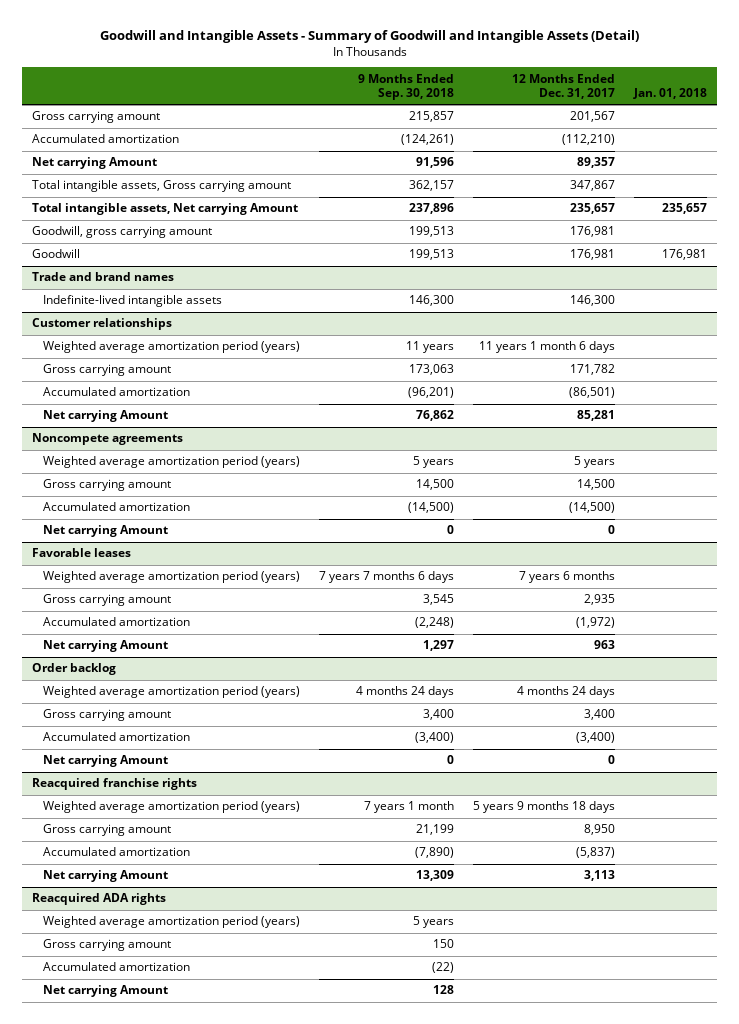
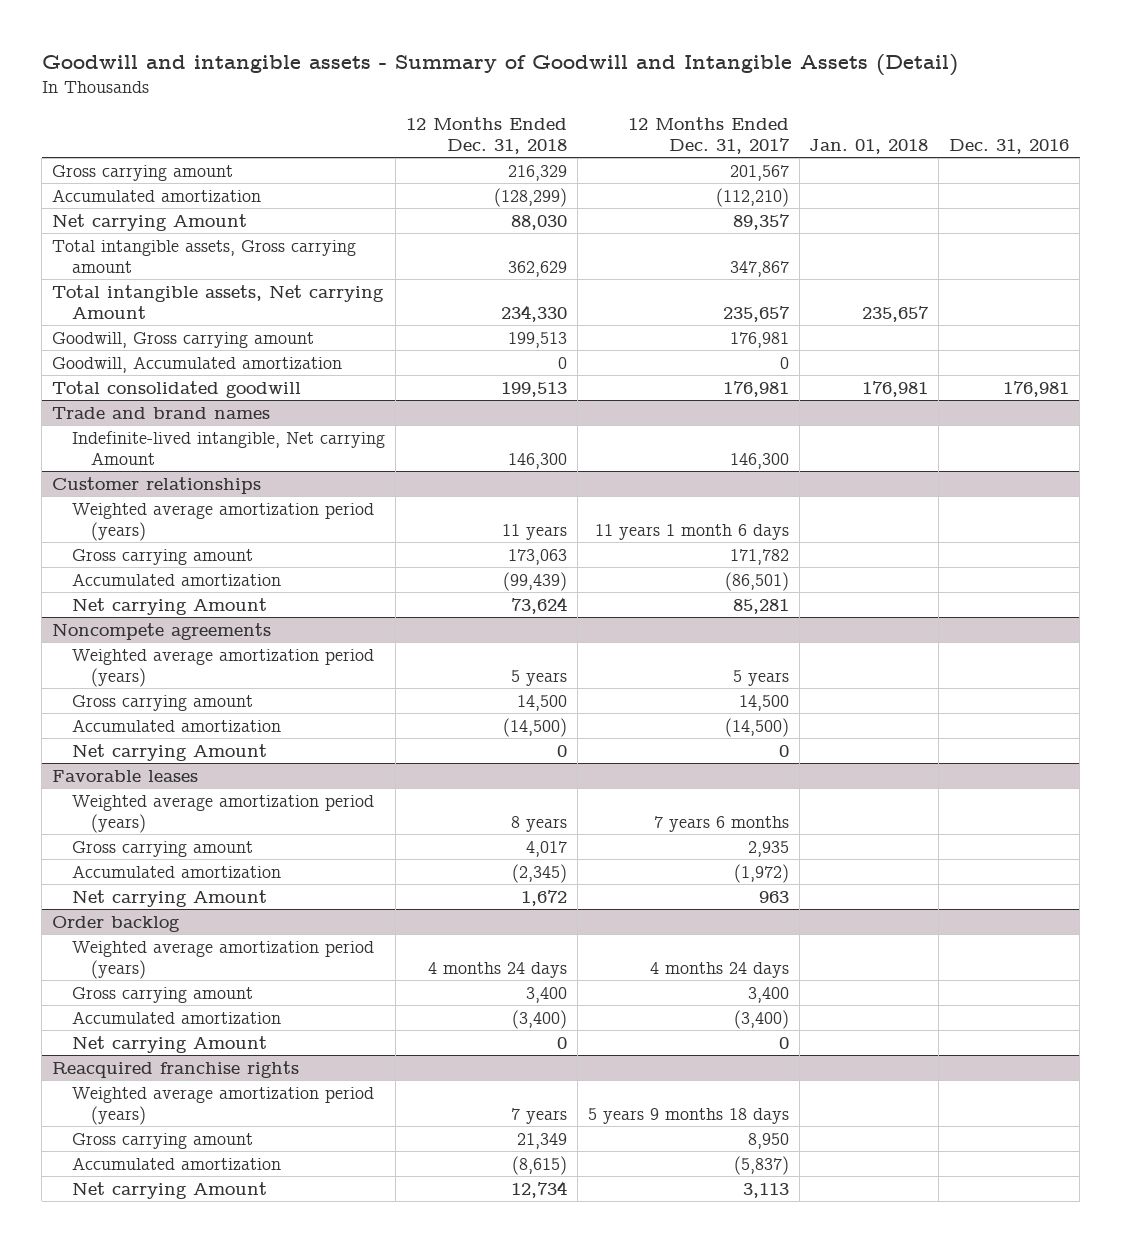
[99,30,639,44] Goodwill and Intangible Assets - Summary of Goodwill and Intangible Assets (Detail) -> [41,54,958,77] Goodwill and intangible assets - Summary of Goodwill and Intangible Assets (Detail)
[358,73,455,100] 9 Months Ended Sep. 30, 2018 -> none
none -> [405,116,567,154] 12 Months Ended Dec. 31, 2018
none -> [949,138,1070,154] Dec. 31, 2016
[32,226,213,239] Goodwill, gross carrying amount -> [52,331,315,348] Goodwill, Gross carrying amount
none -> [52,355,343,373] Goodwill, Accumulated amortization
[32,249,81,259] Goodwill -> [52,380,302,398] Total consolidated goodwill
[43,295,223,308] Indefinite-lived intangible assets -> [71,430,385,465] Indefinite-lived intangible, Net carrying Amount
[32,893,167,906] Reacquired ADA rights -> none
[43,916,301,929] Weighted average amortization period (years) -> none
[43,939,172,952] Gross carrying amount -> none
[43,962,191,972] Accumulated amortization -> none
[43,985,169,998] Net carrying Amount -> none

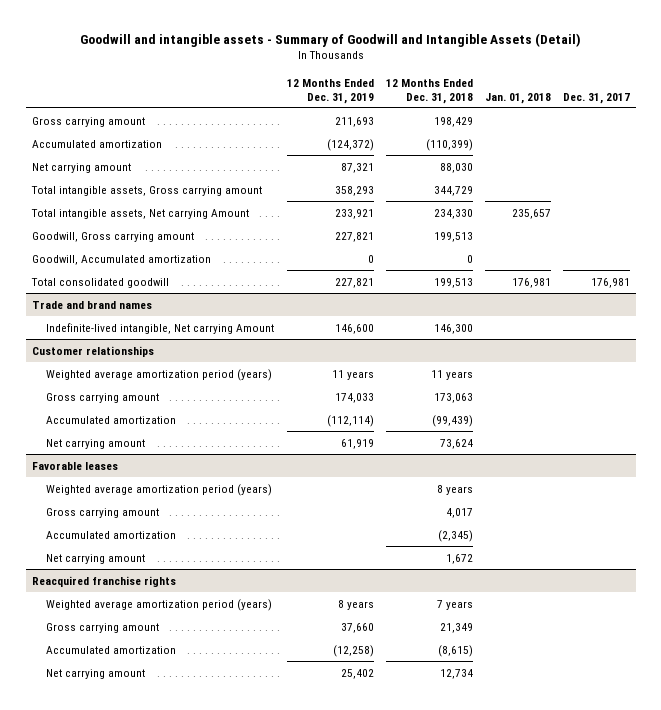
[627,116,790,154] 12 Months Ended Dec. 31, 2017 -> none
[949,138,1070,154] Dec. 31, 2016 -> none
none -> [286,78,374,104] 12 Months Ended Dec. 31, 2019
none -> [562,92,630,104] Dec. 31, 2017
[507,164,567,181] 216,329 -> [433,116,473,127] 198,429
[493,187,567,207] (128,299) -> [425,138,473,151] (110,399)
[52,213,248,231] Net carrying Amount -> [31,162,131,173] Net carrying amount
[507,260,567,277] 362,629 -> [433,185,473,196] 344,729
[52,622,272,640] Noncompete agreements -> none
[71,648,374,687] Weighted average amortization period (years) -> none
[71,694,253,711] Gross carrying amount -> none
[71,718,281,732] Accumulated amortization -> none
[71,743,267,761] Net carrying Amount -> none
[71,597,267,615] Net carrying Amount -> [46,438,146,449] Net carrying amount
[52,915,181,932] Order backlog -> none
[71,940,374,979] Weighted average amortization period (years) -> none
[71,986,253,1003] Gross carrying amount -> none
[71,1010,281,1024] Accumulated amortization -> none
[71,1035,267,1053] Net carrying Amount -> none
[71,889,267,907] Net carrying Amount -> [46,553,146,564] Net carrying amount
[71,1181,267,1199] Net carrying Amount -> [46,668,146,679] Net carrying amount

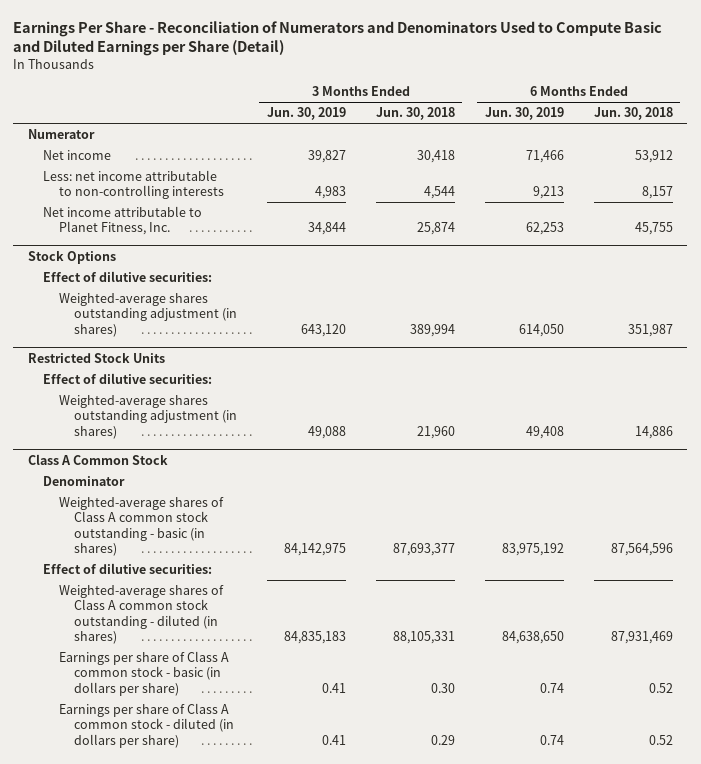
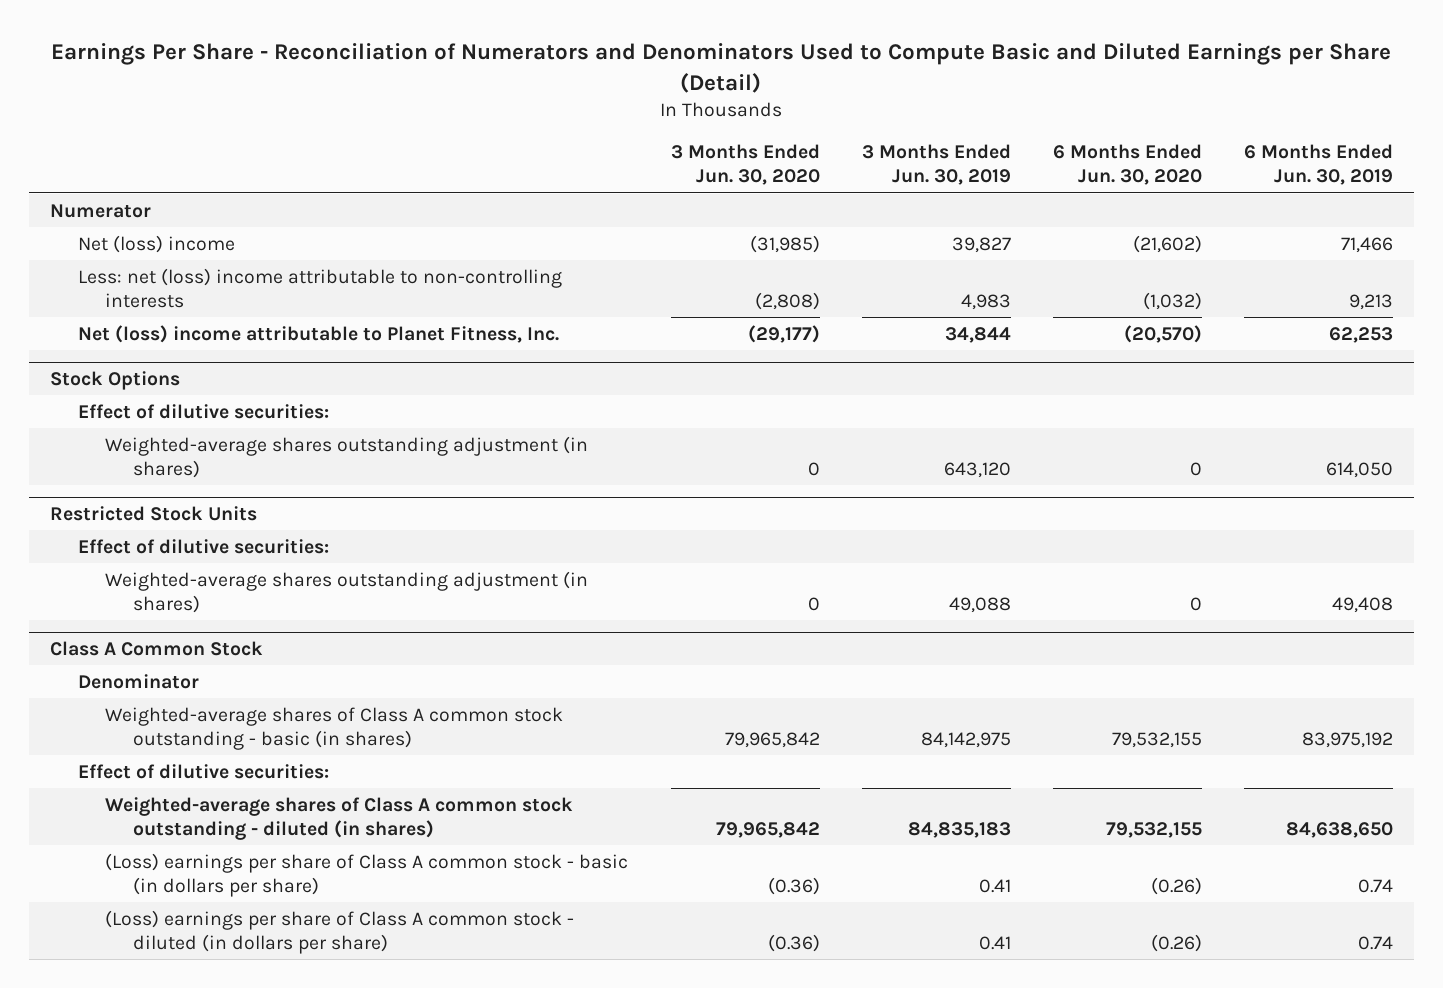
[375,107,455,121] Jun. 30, 2018 -> none
[593,107,673,121] Jun. 30, 2018 -> none
none -> [670,144,820,186] 3 Months Ended Jun. 30, 2020
none -> [1052,144,1202,186] 6 Months Ended Jun. 30, 2020
[43,149,112,160] Net income -> [77,234,235,253] Net (loss) income
[43,169,224,200] Less: net income attributable to non-controlling interests -> [77,267,562,308] Less: net (loss) income attributable to non-controlling interests
[43,205,203,236] Net income attributable to Planet Fitness, Inc. -> [77,324,559,343] Net (loss) income attributable to Planet Fitness, Inc.
[58,650,229,696] Earnings per share of Class A common stock - basic (in dollars per share) -> [105,852,629,897] (Loss) earnings per share of Class A common stock - basic (in dollars per share)
[58,702,234,748] Earnings per share of Class A common stock - diluted (in dollars per share) -> [105,909,575,954] (Loss) earnings per share of Class A common stock - diluted (in dollars per share)

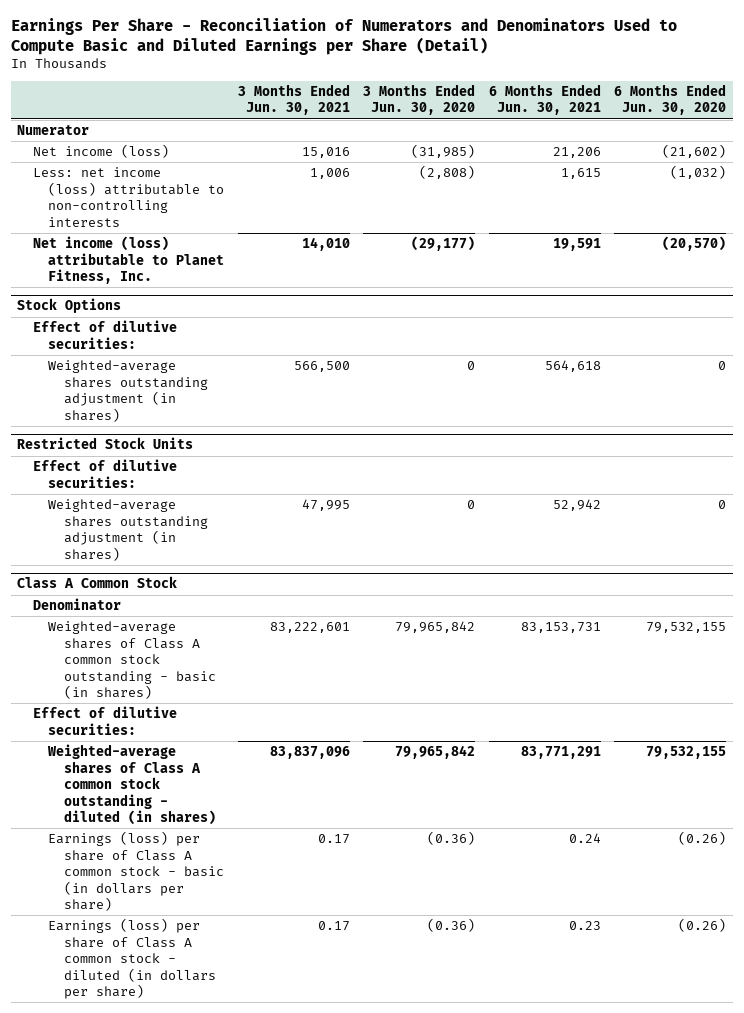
[861,144,1011,186] 3 Months Ended Jun. 30, 2019 -> none
[1244,144,1394,186] 6 Months Ended Jun. 30, 2019 -> none
none -> [237,83,350,116] 3 Months Ended Jun. 30, 2021
none -> [488,83,601,116] 6 Months Ended Jun. 30, 2021
[77,234,235,253] Net (loss) income -> [32,144,169,159] Net income (loss)
[77,267,562,308] Less: net (loss) income attributable to non-controlling interests -> [32,167,225,227] Less: net income (loss) attributable to non-controlling interests
[77,324,559,343] Net (loss) income attributable to Planet Fitness, Inc. -> [32,236,225,285] Net income (loss) attributable to Planet Fitness, Inc.
[105,852,629,897] (Loss) earnings per share of Class A common stock - basic (in dollars per share) -> [48,831,225,912] Earnings (loss) per share of Class A common stock - basic (in dollars per share)
[105,909,575,954] (Loss) earnings per share of Class A common stock - diluted (in dollars per share) -> [48,918,217,1000] Earnings (loss) per share of Class A common stock - diluted (in dollars per share)

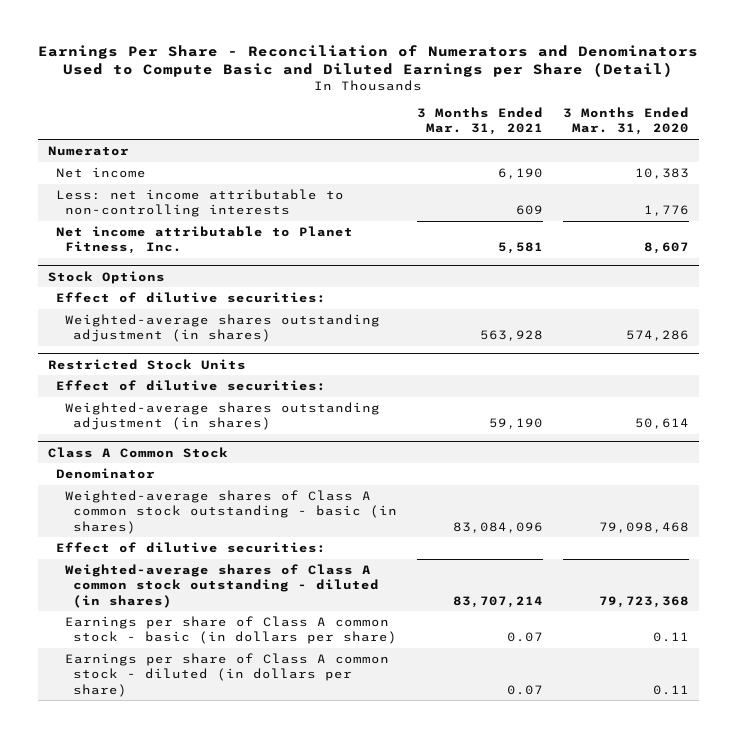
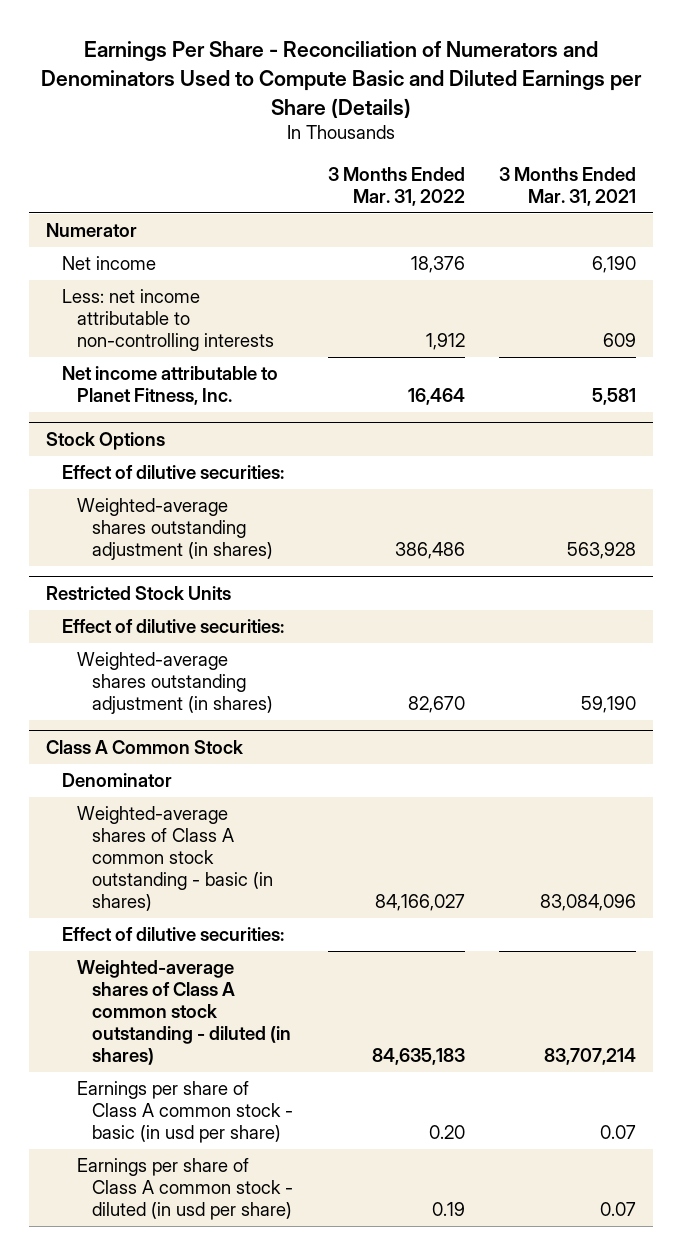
[38,44,699,78] Earnings Per Share - Reconciliation of Numerators and Denominators Used to Compute Basic and Diluted Earnings per Share (Detail) -> [41,41,643,118] Earnings Per Share - Reconciliation of Numerators and Denominators Used to Compute Basic and Diluted Earnings per Share (Details)
[563,106,690,136] 3 Months Ended Mar. 31, 2020 -> none
none -> [327,167,465,207] 3 Months Ended Mar. 31, 2022
[64,616,398,645] Earnings per share of Class A common stock - basic (in dollars per share) -> [76,1081,294,1143] Earnings per share of Class A common stock - basic (in usd per share)
[64,653,389,697] Earnings per share of Class A common stock - diluted (in dollars per share) -> [76,1158,294,1220] Earnings per share of Class A common stock - diluted (in usd per share)

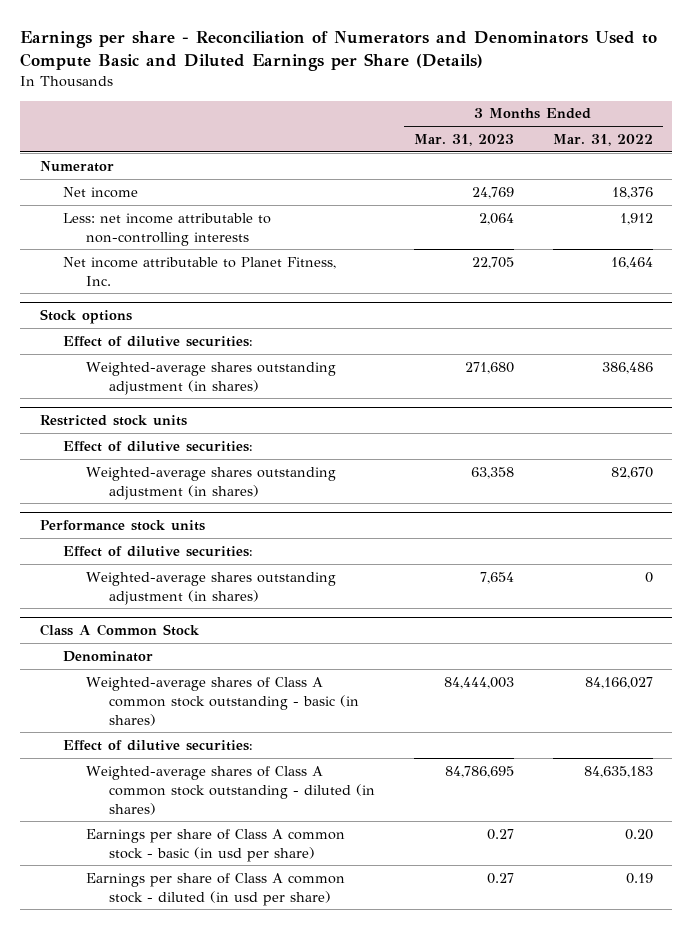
[41,41,643,118] Earnings Per Share - Reconciliation of Numerators and Denominators Used to Compute Basic and Diluted Earnings per Share (Details) -> [20,31,658,71] Earnings per share - Reconciliation of Numerators and Denominators Used to Compute Basic and Diluted Earnings per Share (Details)
[499,167,637,207] 3 Months Ended Mar. 31, 2021 -> none
none -> [413,133,514,146] Mar. 31, 2023
[46,432,166,451] Stock Options -> [39,309,132,325] Stock options
[46,586,232,601] Restricted Stock Units -> [39,415,187,427] Restricted stock units
none -> [39,520,205,532] Performance stock units
none -> [62,545,253,557] Effect of dilutive securities:
none -> [85,571,336,605] Weighted-average shares outstanding adjustment (in shares)

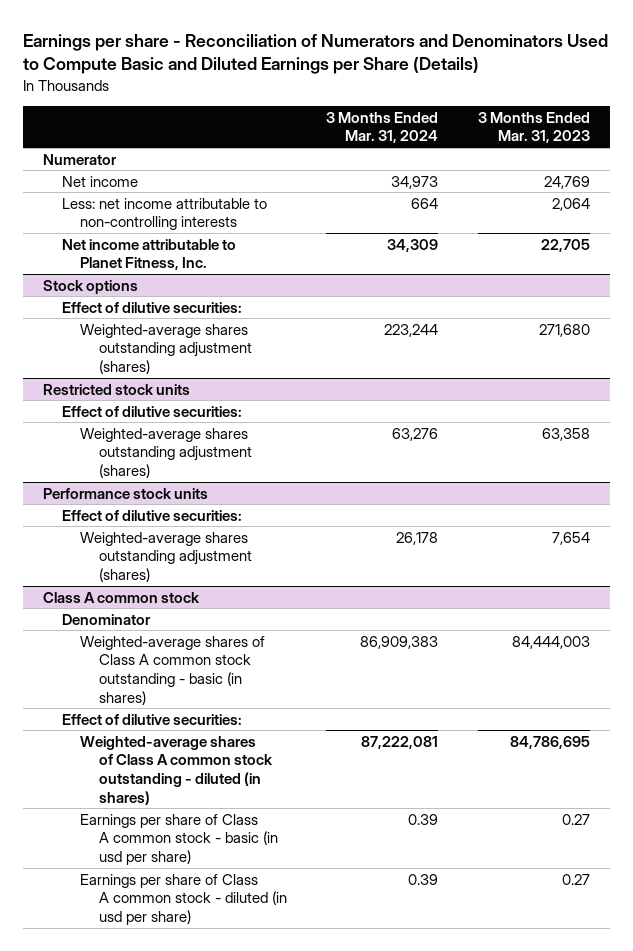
[552,133,653,146] Mar. 31, 2022 -> none
none -> [326,111,439,144] 3 Months Ended Mar. 31, 2024
[85,361,336,395] Weighted-average shares outstanding adjustment (in shares) -> [80,323,252,374] Weighted-average shares outstanding adjustment (shares)
[85,466,336,500] Weighted-average shares outstanding adjustment (in shares) -> [80,427,252,478] Weighted-average shares outstanding adjustment (shares)
[85,571,336,605] Weighted-average shares outstanding adjustment (in shares) -> [80,531,252,582] Weighted-average shares outstanding adjustment (shares)
[39,624,200,637] Class A Common Stock -> [43,591,201,603] Class A common stock

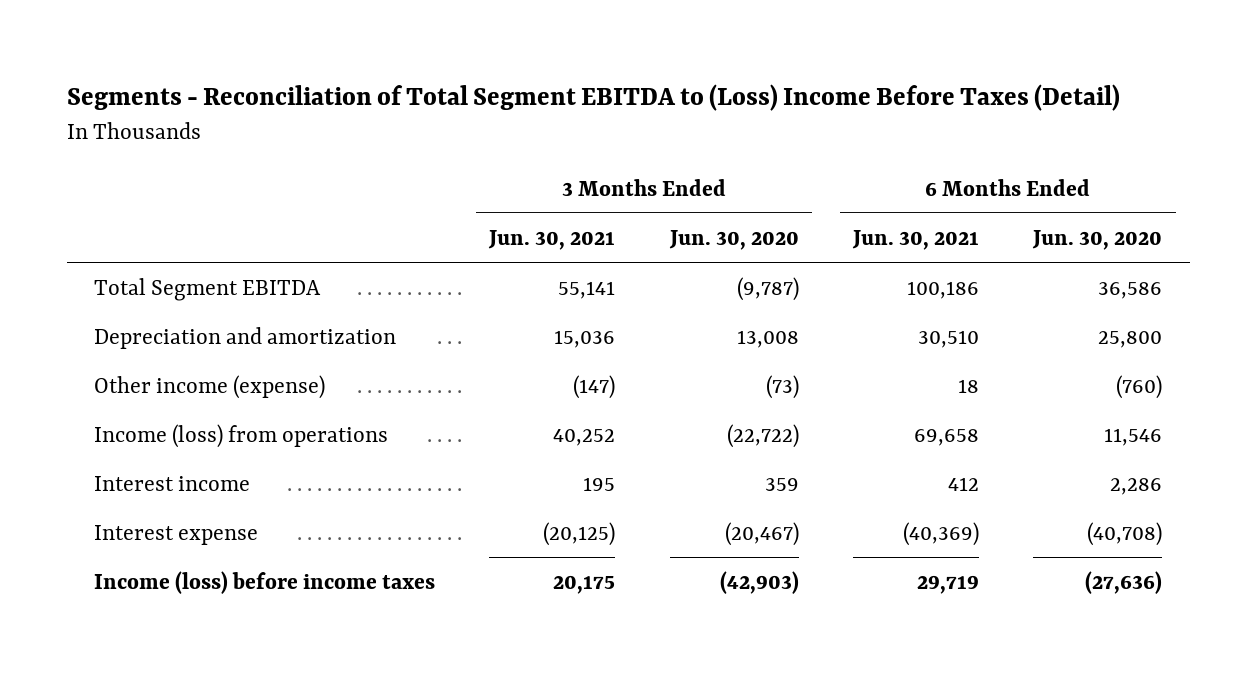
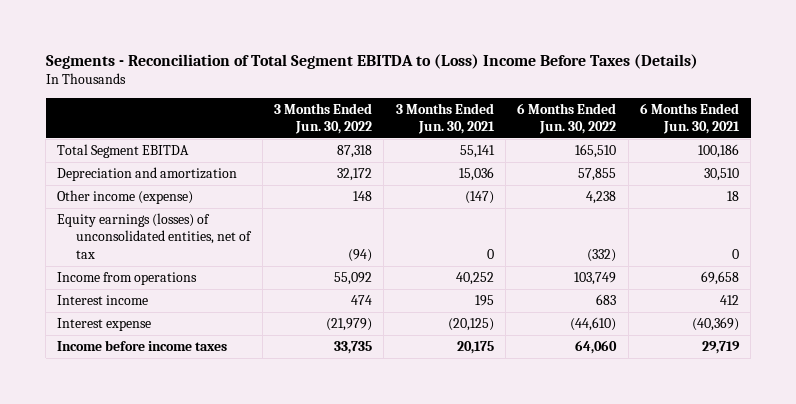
[66,84,1120,112] Segments - Reconciliation of Total Segment EBITDA to (Loss) Income Before Taxes (Detail) -> [45,54,698,70] Segments - Reconciliation of Total Segment EBITDA to (Loss) Income Before Taxes (Details)
[668,229,799,250] Jun. 30, 2020 -> none
[1032,229,1163,250] Jun. 30, 2020 -> none
none -> [274,102,373,134] 3 Months Ended Jun. 30, 2022
none -> [517,102,617,134] 6 Months Ended Jun. 30, 2022
none -> [57,213,253,259] Equity earnings (losses) of unconsolidated entities, net of tax
[94,423,389,448] Income (loss) from operations -> [57,272,198,286] Income from operations
[94,570,436,594] Income (loss) before income taxes -> [57,340,228,352] Income before income taxes

